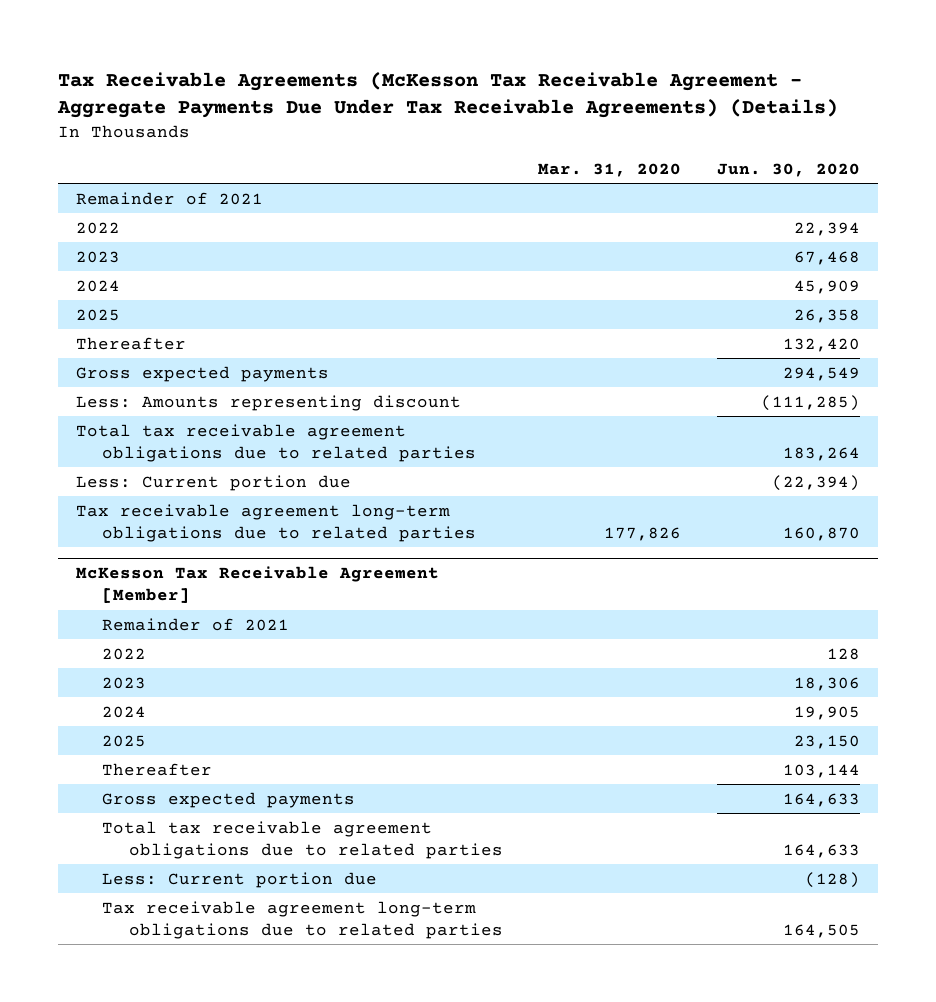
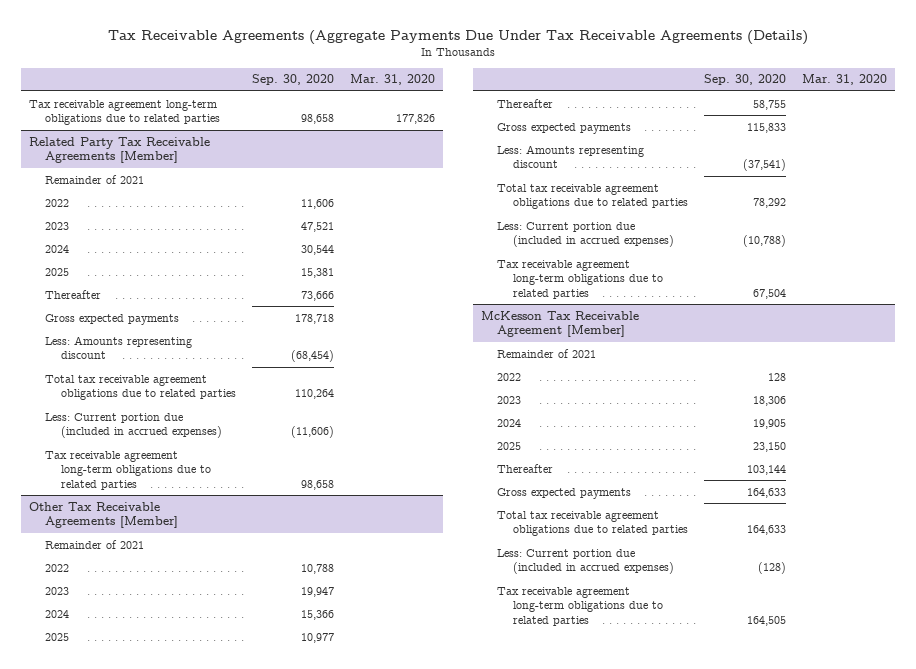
[57,71,839,118] Tax Receivable Agreements (McKesson Tax Receivable Agreement - Aggregate Payments Due Under Tax Receivable Agreements) (Details) -> [108,29,809,45] Tax Receivable Agreements (Aggregate Payments Due Under Tax Receivable Agreements (Details)
[716,163,860,178] Jun. 30, 2020 -> none
none -> [252,74,335,86] Sep. 30, 2020
[76,191,264,205] Remainder of 2021 -> none
[76,221,121,234] 2022 -> none
[76,250,121,263] 2023 -> none
[76,279,121,292] 2024 -> none
[76,308,121,321] 2025 -> none
[76,336,187,350] Thereafter -> none
[76,365,330,382] Gross expected payments -> none
[76,394,462,411] Less: Amounts representing discount -> none
[76,423,477,463] Total tax receivable agreement obligations due to related parties -> none
[76,474,352,491] Less: Current portion due -> none
none -> [29,136,211,164] Related Party Tax Receivable Agreements [Member]
none -> [45,174,145,184] Remainder of 2021
none -> [45,198,70,207] 2022
none -> [45,221,70,230] 2023
none -> [45,244,70,253] 2024
none -> [45,267,70,276] 2025
none -> [45,289,102,299] Thereafter
none -> [45,313,180,325] Gross expected payments
none -> [45,335,193,360] Less: Amounts representing discount
none -> [45,374,236,401] Total tax receivable agreement obligations due to related parties
none -> [45,412,222,439] Less: Current portion due (included in accrued expenses)
none -> [45,450,211,490] Tax receivable agreement long-term obligations due to related parties
none -> [29,501,179,529] Other Tax Receivable Agreements [Member]
none -> [45,539,145,549] Remainder of 2021
none -> [45,563,70,572] 2022
none -> [45,586,70,595] 2023
none -> [45,609,70,618] 2024
none -> [45,632,70,641] 2025
none -> [497,98,554,108] Thereafter
none -> [497,122,632,134] Gross expected payments
none -> [497,144,645,169] Less: Amounts representing discount
none -> [497,183,689,210] Total tax receivable agreement obligations due to related parties
none -> [497,221,675,248] Less: Current portion due (included in accrued expenses)
none -> [497,259,664,299] Tax receivable agreement long-term obligations due to related parties
[102,871,378,888] Less: Current portion due -> [497,548,675,575] Less: Current portion due (included in accrued expenses)

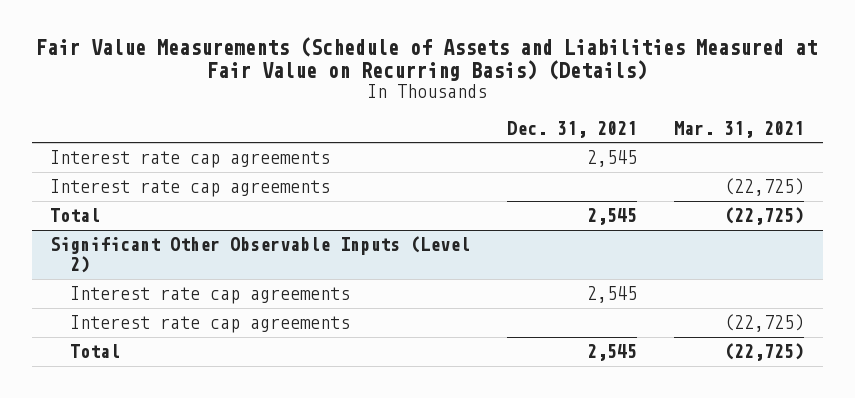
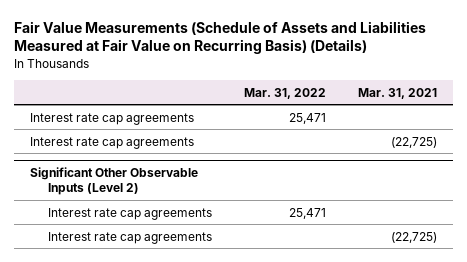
[507,120,638,138] Dec. 31, 2021 -> none
none -> [243,87,326,99] Mar. 31, 2022
[50,208,101,223] Total -> none
[69,344,120,359] Total -> none

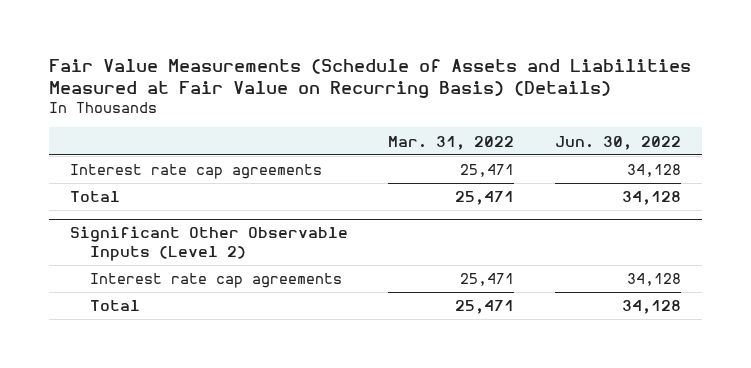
[358,87,438,99] Mar. 31, 2021 -> none
none -> [555,135,682,150] Jun. 30, 2022
[29,136,194,149] Interest rate cap agreements -> none
none -> [69,191,120,203] Total
[47,231,212,244] Interest rate cap agreements -> none
none -> [90,300,141,312] Total

